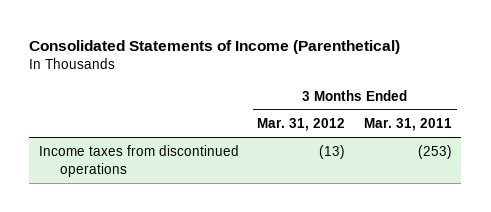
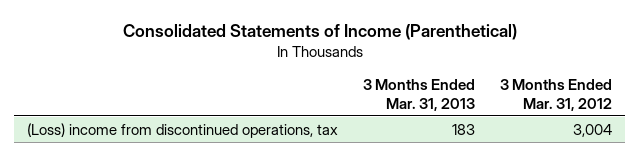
[364,118,453,132] Mar. 31, 2011 -> none
none -> [363,78,476,111] 3 Months Ended Mar. 31, 2013
[38,145,239,178] Income taxes from discontinued operations -> [26,122,338,138] (Loss) income from discontinued operations, tax
[319,145,346,160] (13) -> [573,123,613,137] 3,004

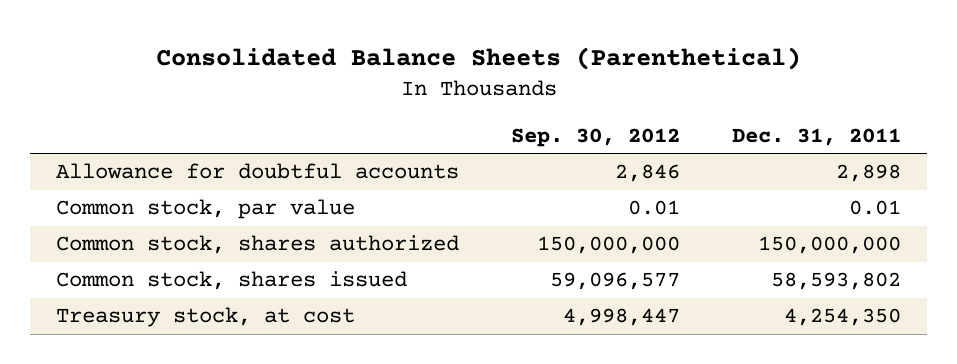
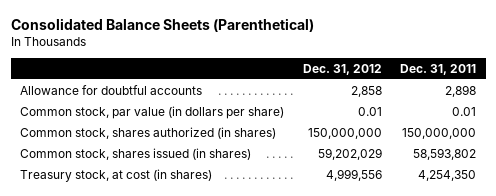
[511,127,681,147] Sep. 30, 2012 -> none
none -> [302,63,382,75] Dec. 31, 2012
[56,199,356,220] Common stock, par value -> [20,105,285,119] Common stock, par value (in dollars per share)
[56,235,460,255] Common stock, shares authorized -> [20,126,277,139] Common stock, shares authorized (in shares)
[56,271,408,291] Common stock, shares issued -> [20,147,252,160] Common stock, shares issued (in shares)
[56,307,356,328] Treasury stock, at cost -> [20,168,213,182] Treasury stock, at cost (in shares)

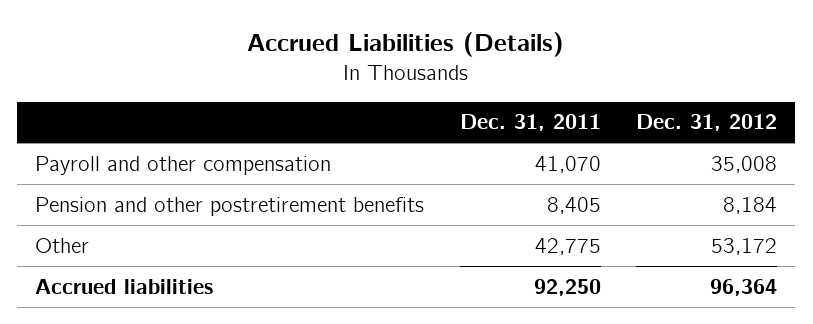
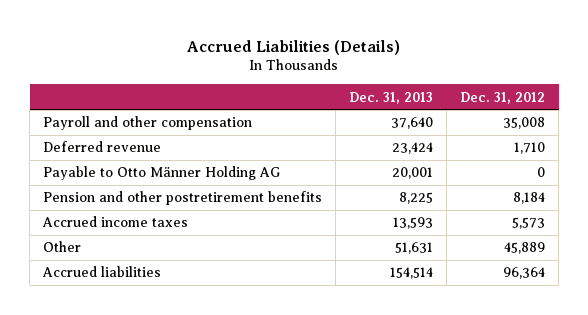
[459,114,601,132] Dec. 31, 2011 -> none
none -> [349,91,434,104] Dec. 31, 2013
none -> [43,141,162,153] Deferred revenue
none -> [43,166,281,181] Payable to Otto Männer Holding AG
none -> [42,216,189,228] Accrued income taxes
[711,237,778,255] 53,172 -> [504,242,546,255] 45,889

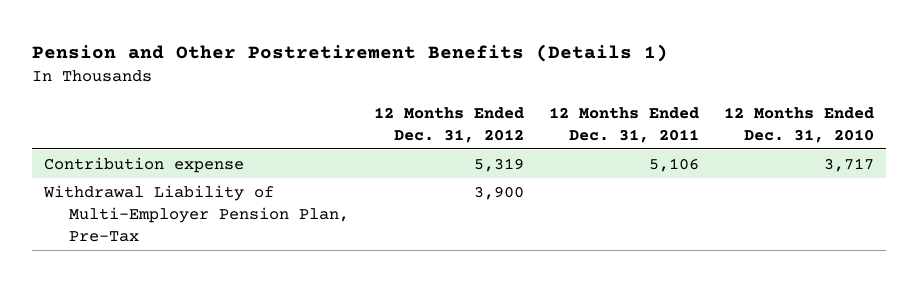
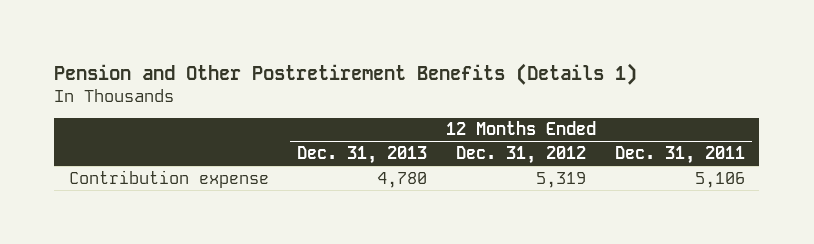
[723,106,874,143] 12 Months Ended Dec. 31, 2010 -> none
none -> [297,146,428,165] Dec. 31, 2013
[43,185,349,243] Withdrawal Liability of Multi-Employer Pension Plan, Pre-Tax -> none

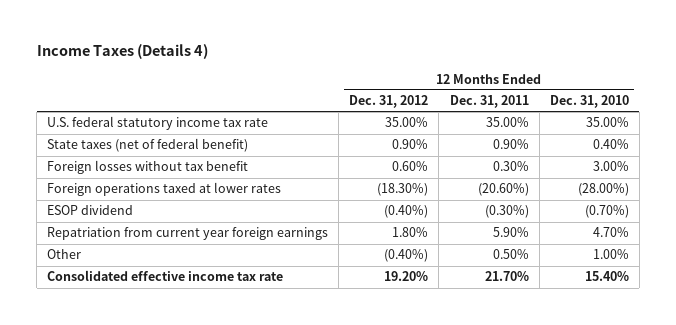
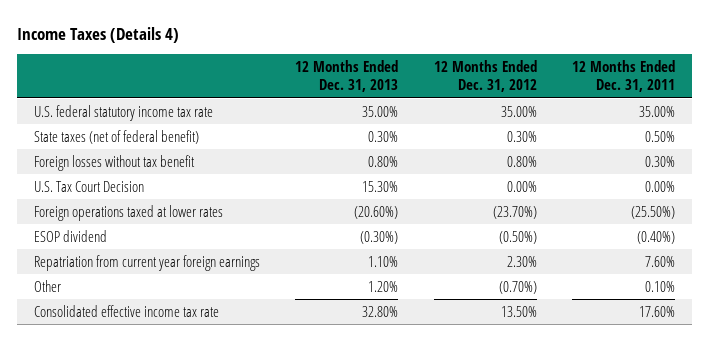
[549,95,629,109] Dec. 31, 2010 -> none
none -> [295,60,399,93] 12 Months Ended Dec. 31, 2013
[392,139,429,150] 0.90% -> [506,130,537,142] 0.30%
[492,139,529,150] 0.90% -> [644,130,675,142] 0.50%
[392,161,429,172] 0.60% -> [506,155,537,167] 0.80%
none -> [34,180,145,192] U.S. Tax Court Decision
[377,183,429,197] (18.30%) -> [492,205,537,219] (23.70%)
[477,183,529,197] (20.60%) -> [630,205,675,219] (25.50%)
[384,205,429,219] (0.40%) -> [498,230,537,244] (0.50%)
[484,205,529,219] (0.30%) -> [636,230,675,244] (0.40%)
[392,227,429,238] 1.80% -> [506,255,537,267] 2.30%
[492,227,529,238] 5.90% -> [644,255,675,267] 7.60%
[384,249,429,263] (0.40%) -> [498,280,537,294] (0.70%)
[492,249,529,260] 0.50% -> [644,280,675,292] 0.10%
[384,271,429,282] 19.20% -> [500,305,537,317] 13.50%
[484,271,529,282] 21.70% -> [638,305,675,317] 17.60%

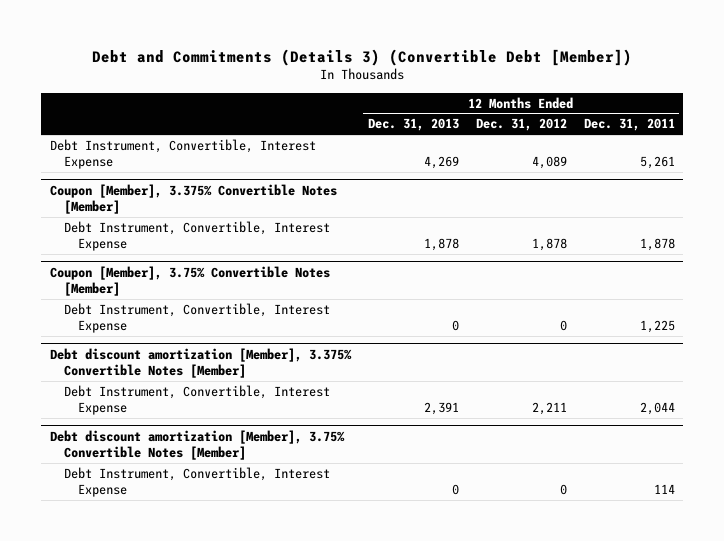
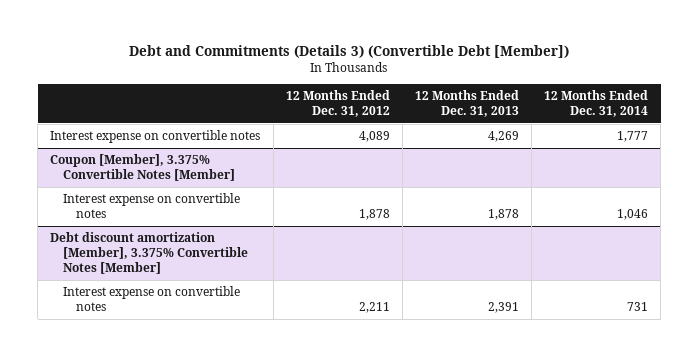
[583,118,675,132] Dec. 31, 2011 -> none
none -> [544,90,649,118] 12 Months Ended Dec. 31, 2014
[49,138,316,169] Debt Instrument, Convertible, Interest Expense -> [50,130,261,144] Interest expense on convertible notes
[49,265,330,296] Coupon [Member], 3.75% Convertible Notes [Member] -> none
[63,302,330,333] Debt Instrument, Convertible, Interest Expense -> none
[63,220,330,251] Debt Instrument, Convertible, Interest Expense -> [63,193,241,219] Interest expense on convertible notes
[49,429,345,460] Debt discount amortization [Member], 3.75% Convertible Notes [Member] -> none
[63,466,330,497] Debt Instrument, Convertible, Interest Expense -> none
[63,384,330,415] Debt Instrument, Convertible, Interest Expense -> [63,286,241,312] Interest expense on convertible notes

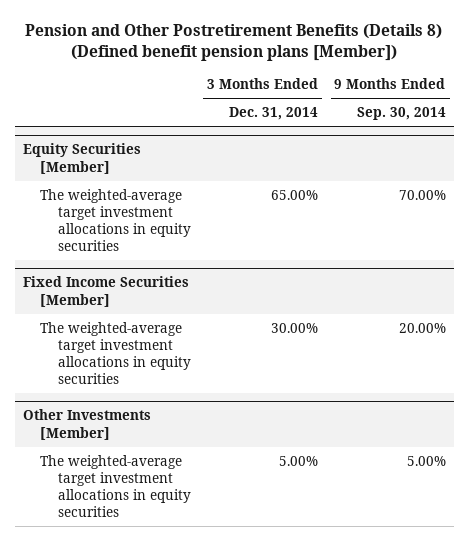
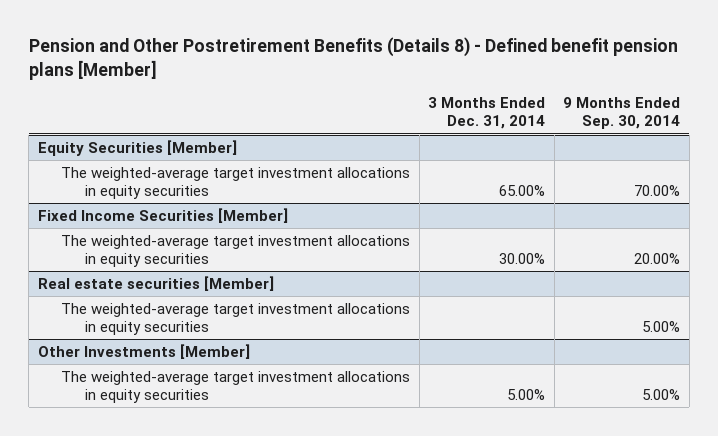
[25,23,443,61] Pension and Other Postretirement Benefits (Details 8) (Defined benefit pension plans [Member]) -> [28,37,678,80] Pension and Other Postretirement Benefits (Details 8) - Defined benefit pension plans [Member]
none -> [37,275,274,291] Real estate securities [Member]
none -> [61,302,411,335] The weighted-average target investment allocations in equity securities

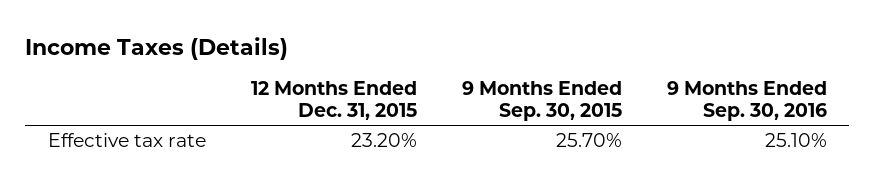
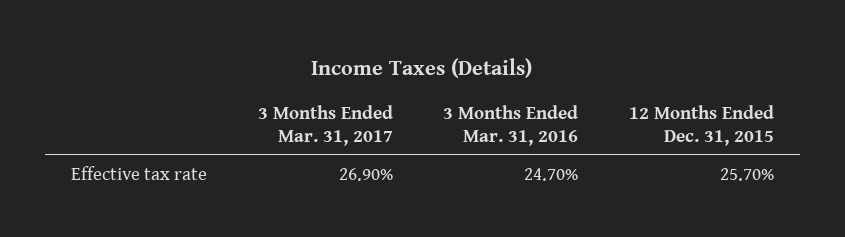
[461,80,622,122] 9 Months Ended Sep. 30, 2015 -> none
[666,80,827,122] 9 Months Ended Sep. 30, 2016 -> none
none -> [257,104,393,146] 3 Months Ended Mar. 31, 2017
none -> [443,104,579,146] 3 Months Ended Mar. 31, 2016
[350,133,417,148] 23.20% -> [720,167,775,181] 25.70%

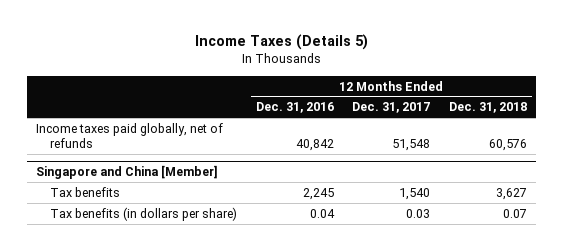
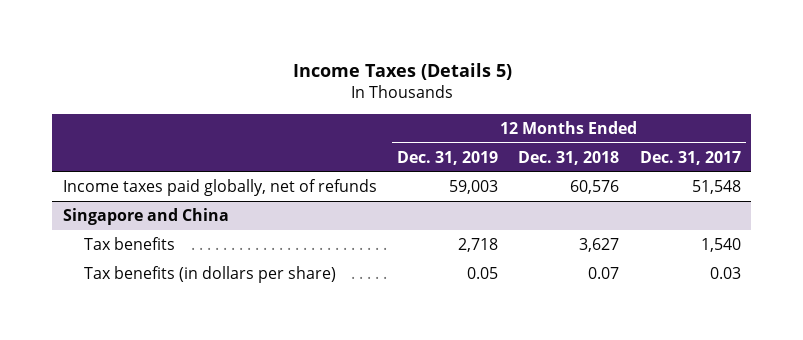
[255,102,334,114] Dec. 31, 2016 -> none
none -> [396,150,498,165] Dec. 31, 2019
[36,165,219,180] Singapore and China [Member] -> [62,208,229,226] Singapore and China

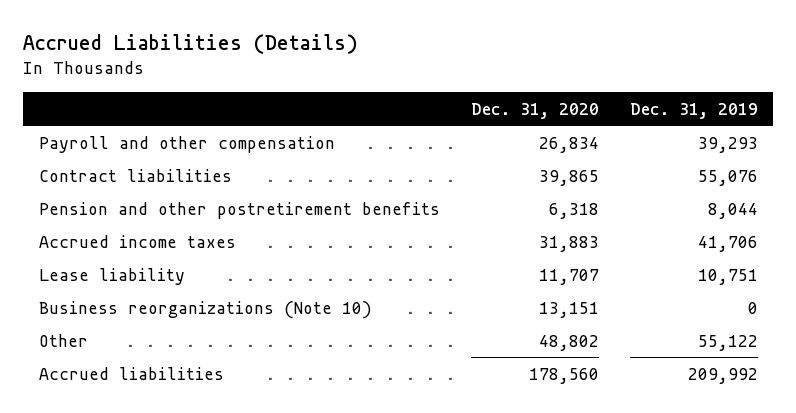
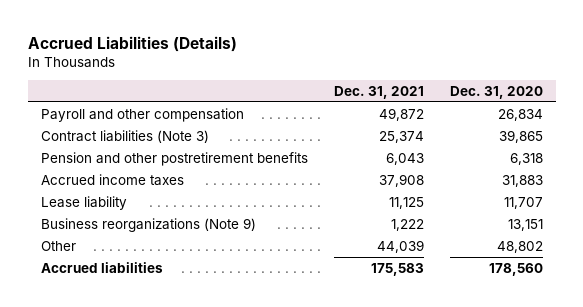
[629,102,758,119] Dec. 31, 2019 -> none
none -> [333,85,424,99] Dec. 31, 2021
[38,168,232,182] Contract liabilities -> [40,129,209,143] Contract liabilities (Note 3)
[38,300,372,319] Business reorganizations (Note 10) -> [40,217,256,232] Business reorganizations (Note 9)

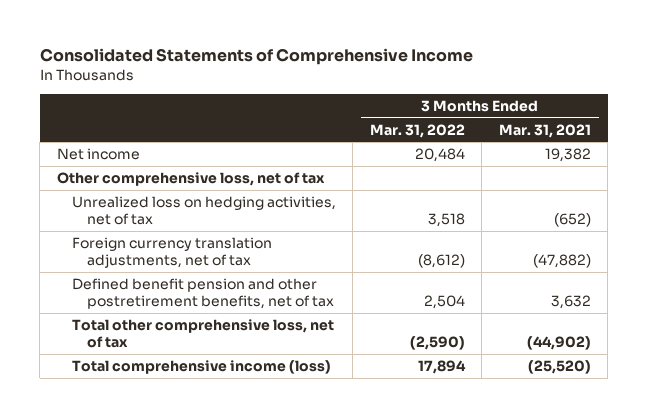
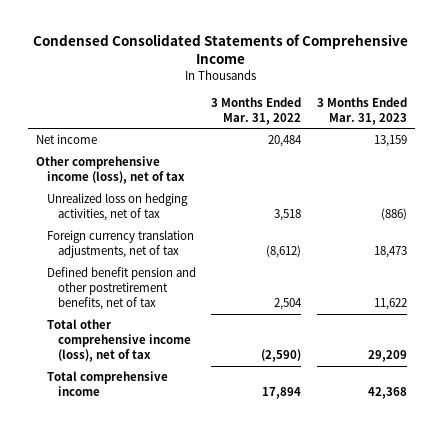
[39,48,473,66] Consolidated Statements of Comprehensive Income -> [33,33,409,64] Condensed Consolidated Statements of Comprehensive Income
[498,123,591,138] Mar. 31, 2021 -> none
none -> [316,96,407,125] 3 Months Ended Mar. 31, 2023
[56,171,325,186] Other comprehensive loss, net of tax -> [35,156,185,185] Other comprehensive income (loss), net of tax
[71,318,334,348] Total other comprehensive loss, net of tax -> [46,319,191,363] Total other comprehensive income (loss), net of tax
[71,359,331,374] Total comprehensive income (loss) -> [46,371,168,397] Total comprehensive income

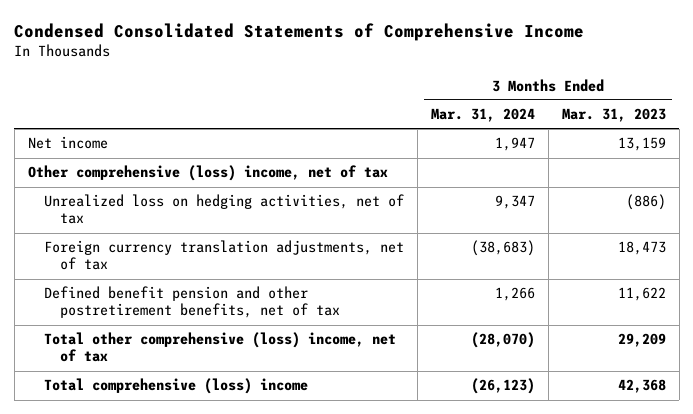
[211,96,302,125] 3 Months Ended Mar. 31, 2022 -> none
none -> [430,108,535,123] Mar. 31, 2024
[35,156,185,185] Other comprehensive income (loss), net of tax -> [27,165,388,182] Other comprehensive (loss) income, net of tax
[46,319,191,363] Total other comprehensive income (loss), net of tax -> [43,332,396,363] Total other comprehensive (loss) income, net of tax
[46,371,168,397] Total comprehensive income -> [43,378,308,395] Total comprehensive (loss) income

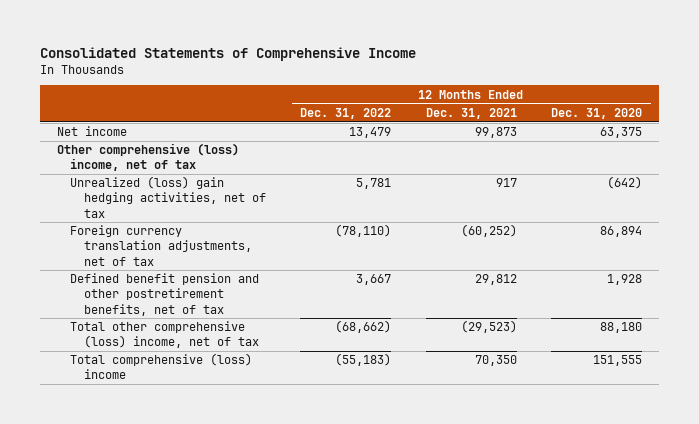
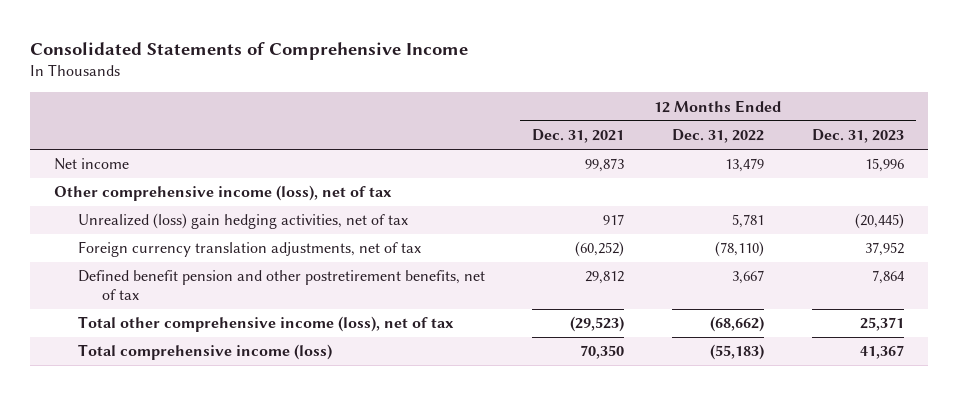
[550,107,642,119] Dec. 31, 2020 -> none
none -> [811,129,904,144] Dec. 31, 2023
[56,143,239,172] Other comprehensive (loss) income, net of tax -> [53,185,392,202] Other comprehensive income (loss), net of tax
[70,321,260,349] Total other comprehensive (loss) income, net of tax -> [77,316,454,333] Total other comprehensive income (loss), net of tax
[70,353,253,380] Total comprehensive (loss) income -> [77,344,332,361] Total comprehensive income (loss)

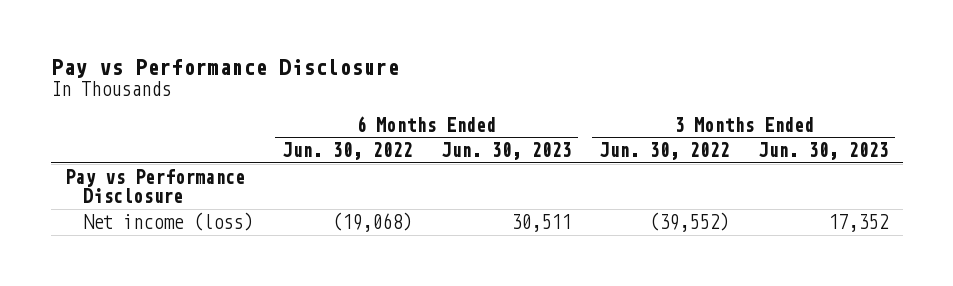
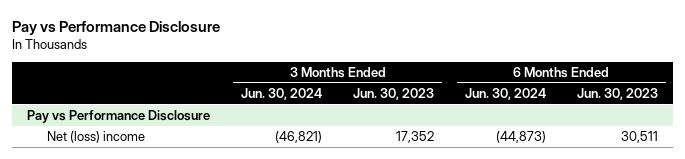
[281,142,412,161] Jun. 30, 2022 -> none
[599,142,730,161] Jun. 30, 2022 -> none
none -> [241,88,323,101] Jun. 30, 2024
none -> [464,88,546,101] Jun. 30, 2024
[83,211,254,231] Net income (loss) -> [46,131,145,144] Net (loss) income

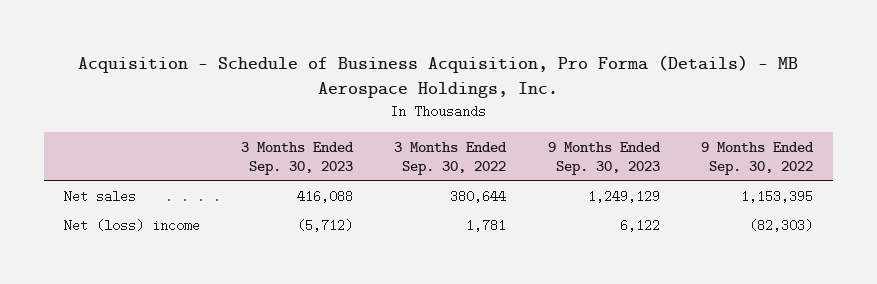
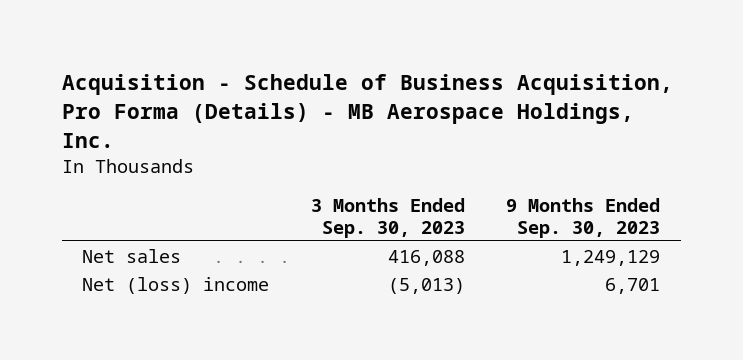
[394,141,508,176] 3 Months Ended Sep. 30, 2022 -> none
[700,141,814,176] 9 Months Ended Sep. 30, 2022 -> none
[297,219,354,233] (5,712) -> [387,277,465,294] (5,013)
[619,219,660,233] 6,122 -> [605,277,661,294] 6,701

